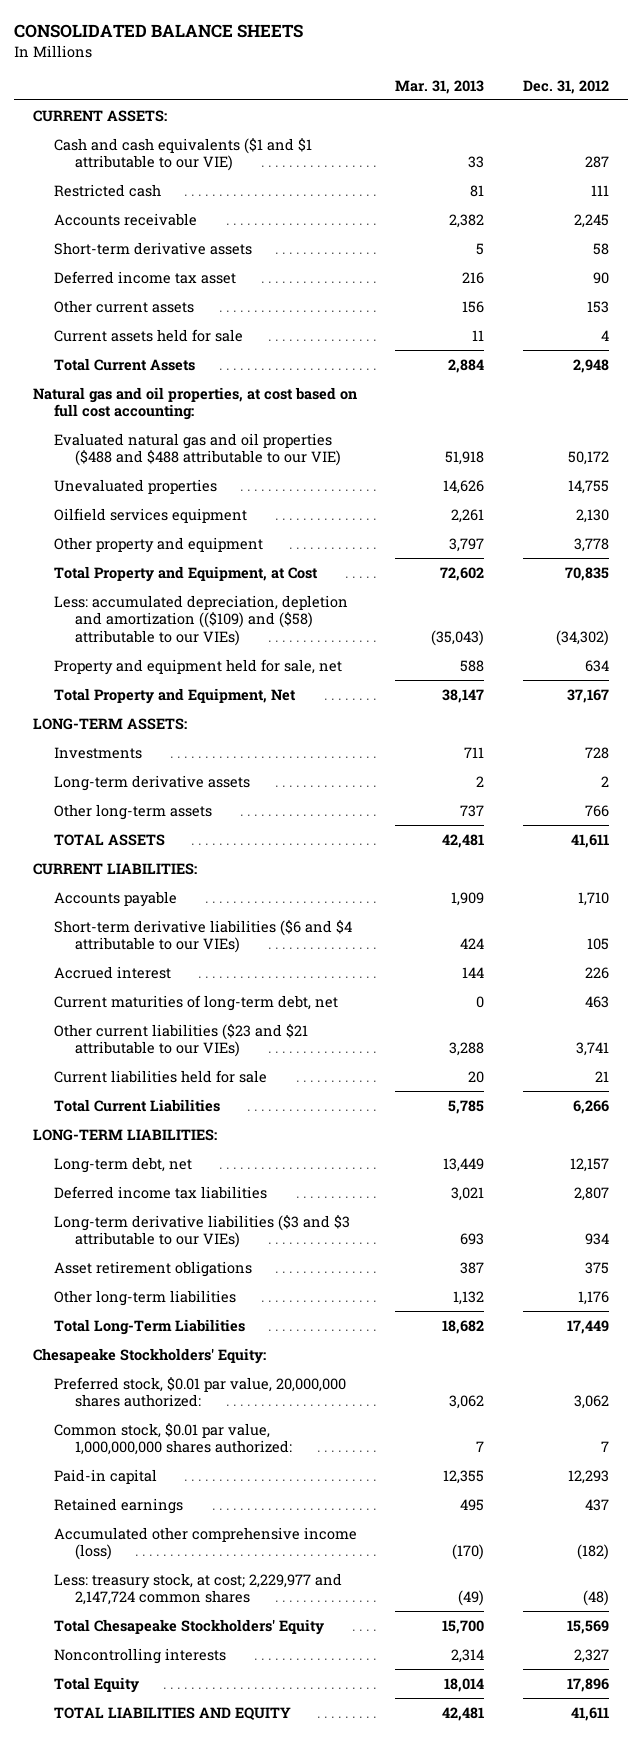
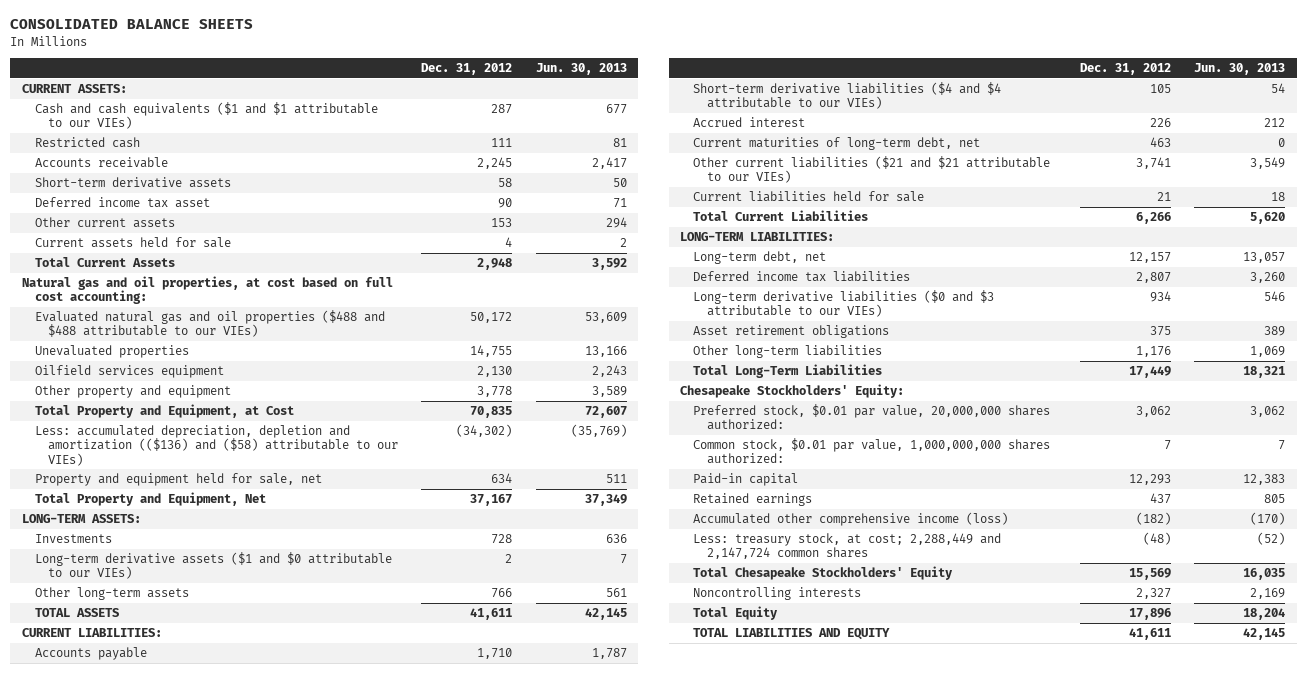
[395,79,485,94] Mar. 31, 2013 -> none
none -> [535,63,627,76] Jun. 30, 2013
[53,137,312,172] Cash and cash equivalents ($1 and $1 attributable to our VIE) -> [35,102,379,130] Cash and cash equivalents ($1 and $1 attributable to our VIEs)
[53,432,341,467] Evaluated natural gas and oil properties ($488 and $488 attributable to our VIE) -> [35,310,386,338] Evaluated natural gas and oil properties ($488 and $488 attributable to our VIEs)
[53,594,348,647] Less: accumulated depreciation, depletion and amortization (($109) and ($58) attributable to our VIEs) -> [35,425,399,466] Less: accumulated depreciation, depletion and amortization (($136) and ($58) attributable to our VIEs)
[53,774,250,791] Long-term derivative assets -> [35,552,393,580] Long-term derivative assets ($1 and $0 attributable to our VIEs)
[53,919,352,954] Short-term derivative liabilities ($6 and $4 attributable to our VIEs) -> [693,82,1002,110] Short-term derivative liabilities ($4 and $4 attributable to our VIEs)
[53,1023,308,1058] Other current liabilities ($23 and $21 attributable to our VIEs) -> [693,156,1051,184] Other current liabilities ($21 and $21 attributable to our VIEs)
[53,1214,350,1249] Long-term derivative liabilities ($3 and $3 attributable to our VIEs) -> [693,290,995,318] Long-term derivative liabilities ($0 and $3 attributable to our VIEs)
[53,1572,342,1606] Less: treasury stock, at cost; 2,229,977 and 2,147,724 common shares -> [693,533,1002,560] Less: treasury stock, at cost; 2,288,449 and 2,147,724 common shares

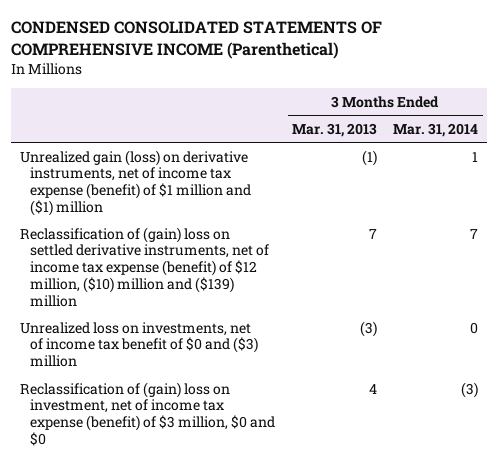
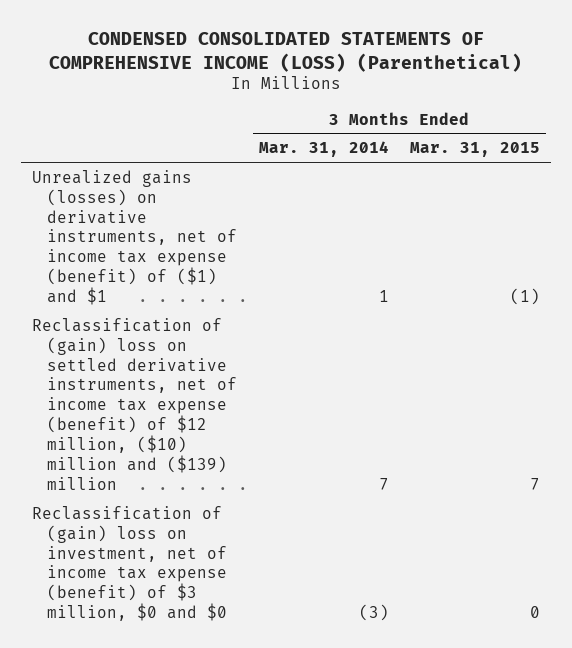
[11,21,383,60] CONDENSED CONSOLIDATED STATEMENTS OF COMPREHENSIVE INCOME (Parenthetical) -> [48,31,522,72] CONDENSED CONSOLIDATED STATEMENTS OF COMPREHENSIVE INCOME (LOSS) (Parenthetical)
[291,122,377,137] Mar. 31, 2013 -> none
none -> [410,142,541,158] Mar. 31, 2015
[19,149,252,216] Unrealized gain (loss) on derivative instruments, net of income tax expense (benefit) of $1 million and ($1) million -> [31,169,238,306] Unrealized gains (losses) on derivative instruments, net of income tax expense (benefit) of ($1) and $1
[19,321,259,368] Unrealized loss on investments, net of income tax benefit of $0 and ($3) million -> none

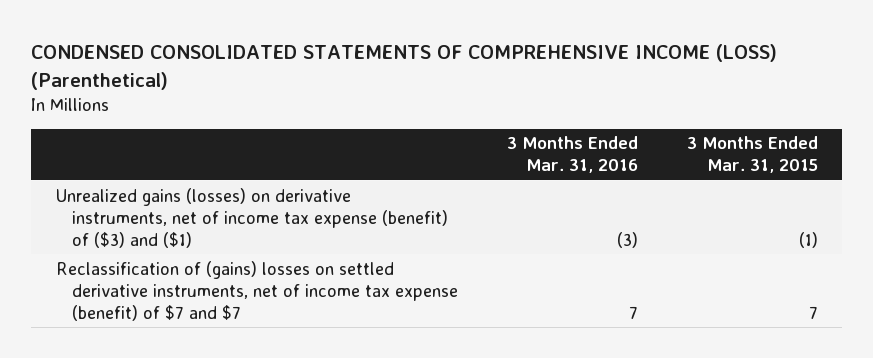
[258,141,389,158] Mar. 31, 2014 -> none
none -> [506,136,638,174] 3 Months Ended Mar. 31, 2016
[31,505,228,622] Reclassification of (gain) loss on investment, net of income tax expense (benefit) of $3 million, $0 and $0 -> none
[31,169,238,306] Unrealized gains (losses) on derivative instruments, net of income tax expense (benefit) of ($1) and $1 -> [55,187,448,248] Unrealized gains (losses) on derivative instruments, net of income tax expense (benefit) of ($3) and ($1)
[31,317,238,490] Reclassification of (gain) loss on settled derivative instruments, net of income tax expense (benefit) of $12 million, ($10) million and ($139) million -> [55,260,458,321] Reclassification of (gains) losses on settled derivative instruments, net of income tax expense (benefit) of $7 and $7

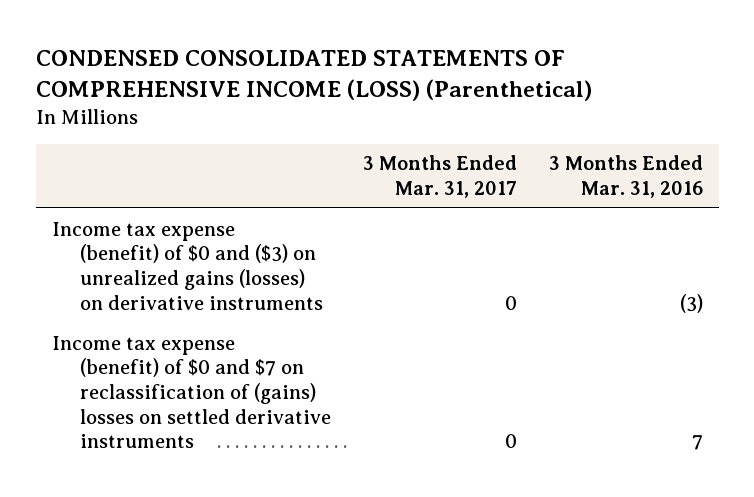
[686,136,818,174] 3 Months Ended Mar. 31, 2015 -> none
none -> [362,155,517,199] 3 Months Ended Mar. 31, 2017
[55,187,448,248] Unrealized gains (losses) on derivative instruments, net of income tax expense (benefit) of ($3) and ($1) -> [51,221,323,310] Income tax expense (benefit) of $0 and ($3) on unrealized gains (losses) on derivative instruments
[55,260,458,321] Reclassification of (gains) losses on settled derivative instruments, net of income tax expense (benefit) of $7 and $7 -> [51,335,331,449] Income tax expense (benefit) of $0 and $7 on reclassification of (gains) losses on settled derivative instruments

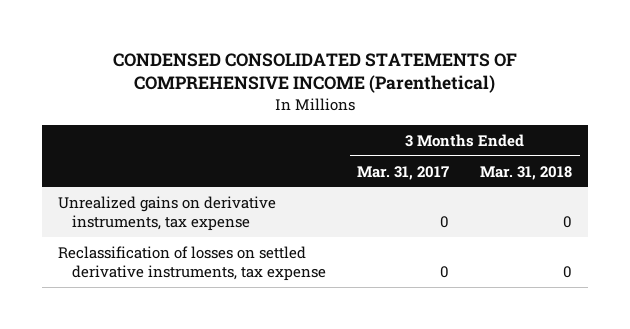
[35,50,592,102] CONDENSED CONSOLIDATED STATEMENTS OF COMPREHENSIVE INCOME (LOSS) (Parenthetical) -> [112,52,517,94] CONDENSED CONSOLIDATED STATEMENTS OF COMPREHENSIVE INCOME (Parenthetical)
[548,155,703,199] 3 Months Ended Mar. 31, 2016 -> none
none -> [480,165,573,180] Mar. 31, 2018
[51,221,323,310] Income tax expense (benefit) of $0 and ($3) on unrealized gains (losses) on derivative instruments -> [57,195,276,232] Unrealized gains on derivative instruments, tax expense
[51,335,331,449] Income tax expense (benefit) of $0 and $7 on reclassification of (gains) losses on settled derivative instruments -> [57,245,327,282] Reclassification of losses on settled derivative instruments, tax expense

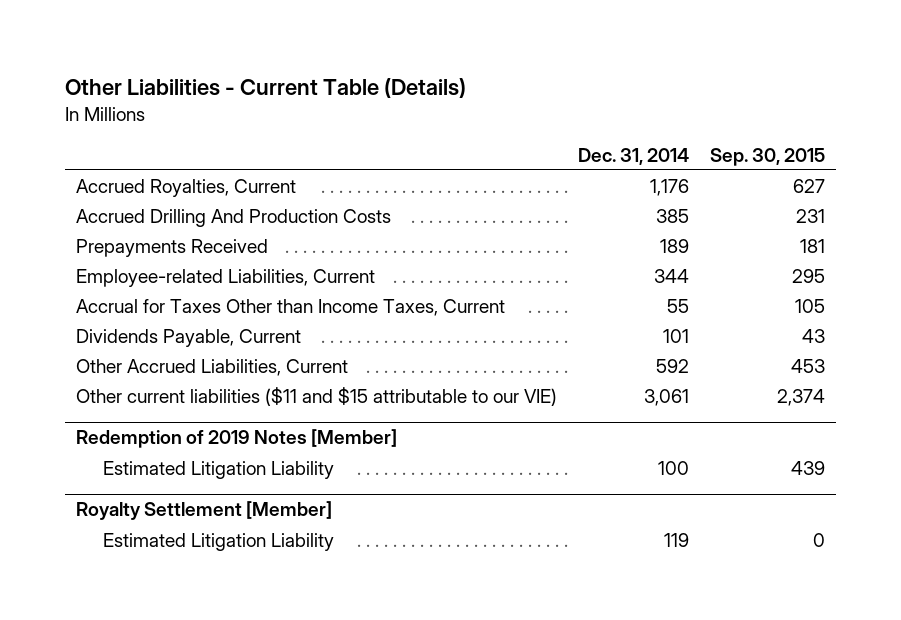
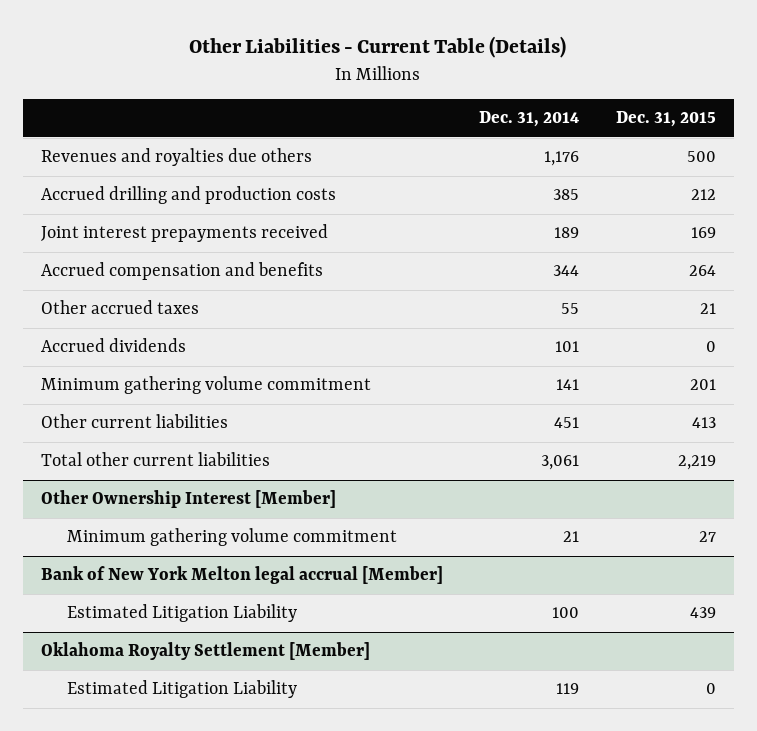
[710,147,826,166] Sep. 30, 2015 -> none
none -> [615,111,716,128] Dec. 31, 2015
[75,178,296,197] Accrued Royalties, Current -> [40,148,312,167] Revenues and royalties due others
[75,208,391,227] Accrued Drilling And Production Costs -> [40,186,336,205] Accrued drilling and production costs
[75,238,268,257] Prepayments Received -> [40,224,328,243] Joint interest prepayments received
[75,268,375,287] Employee-related Liabilities, Current -> [40,262,323,281] Accrued compensation and benefits
[75,298,505,316] Accrual for Taxes Other than Income Taxes, Current -> [40,300,199,315] Other accrued taxes
[75,328,301,347] Dividends Payable, Current -> [40,338,186,353] Accrued dividends
none -> [40,376,371,395] Minimum gathering volume commitment
[75,358,348,376] Other Accrued Liabilities, Current -> [40,414,228,429] Other current liabilities
[656,358,690,373] 592 -> [554,417,580,429] 451
[75,386,557,406] Other current liabilities ($11 and $15 attributable to our VIE) -> [40,452,270,467] Total other current liabilities
none -> [40,490,336,509] Other Ownership Interest [Member]
none -> [66,528,397,547] Minimum gathering volume commitment
[75,429,397,449] Redemption of 2019 Notes [Member] -> [40,566,443,585] Bank of New York Melton legal accrual [Member]
[75,501,332,521] Royalty Settlement [Member] -> [40,642,370,661] Oklahoma Royalty Settlement [Member]

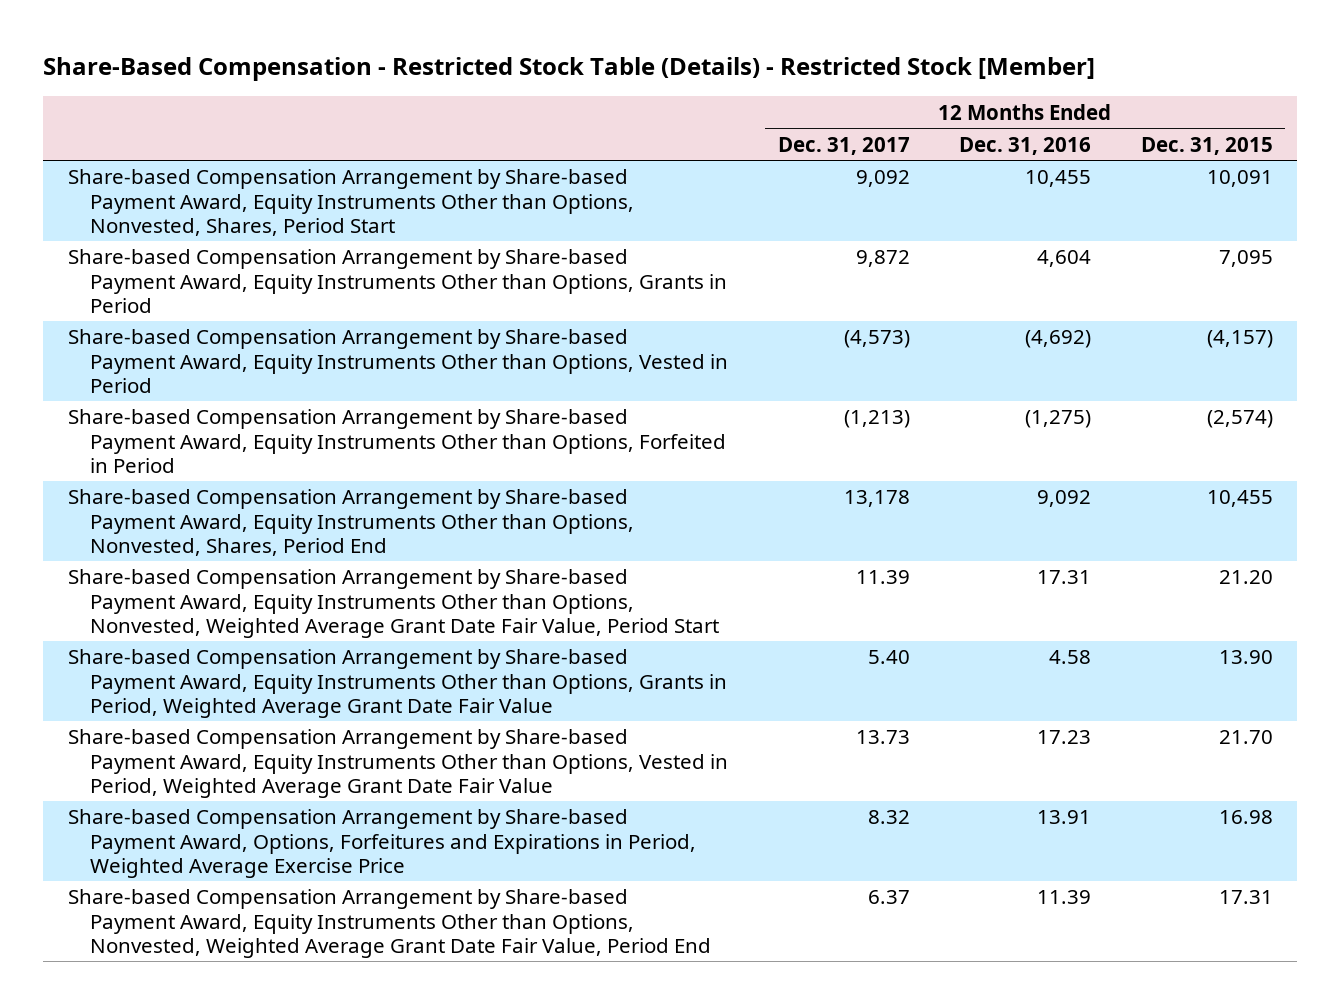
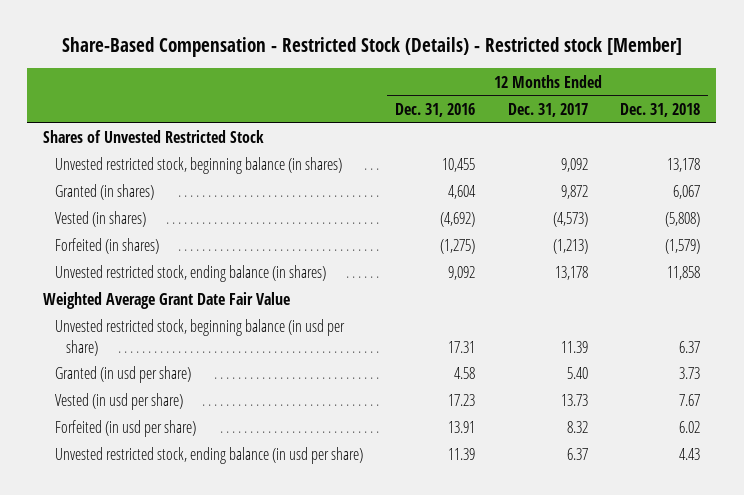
[43,57,1096,82] Share-Based Compensation - Restricted Stock Table (Details) - Restricted Stock [Member] -> [61,37,682,58] Share-Based Compensation - Restricted Stock (Details) - Restricted stock [Member]
[1140,136,1273,155] Dec. 31, 2015 -> none
none -> [620,102,701,117] Dec. 31, 2018
none -> [43,130,265,144] Shares of Unvested Restricted Stock
[68,169,635,236] Share-based Compensation Arrangement by Share-based Payment Award, Equity Instruments Other than Options, Nonvested, Shares, Period Start -> [54,157,342,175] Unvested restricted stock, beginning balance (in shares)
[68,249,728,313] Share-based Compensation Arrangement by Share-based Payment Award, Equity Instruments Other than Options, Grants in Period -> [54,184,154,201] Granted (in shares)
[68,329,729,393] Share-based Compensation Arrangement by Share-based Payment Award, Equity Instruments Other than Options, Vested in Period -> [54,211,146,228] Vested (in shares)
[68,409,727,473] Share-based Compensation Arrangement by Share-based Payment Award, Equity Instruments Other than Options, Forfeited in Period -> [54,238,159,255] Forfeited (in shares)
[68,489,635,556] Share-based Compensation Arrangement by Share-based Payment Award, Equity Instruments Other than Options, Nonvested, Shares, Period End -> [54,265,326,283] Unvested restricted stock, ending balance (in shares)
none -> [43,292,291,310] Weighted Average Grant Date Fair Value
[68,569,720,638] Share-based Compensation Arrangement by Share-based Payment Award, Equity Instruments Other than Options, Nonvested, Weighted Average Grant Date Fair Value, Period Start -> [54,319,345,356] Unvested restricted stock, beginning balance (in usd per share)
[68,649,728,718] Share-based Compensation Arrangement by Share-based Payment Award, Equity Instruments Other than Options, Grants in Period, Weighted Average Grant Date Fair Value -> [54,366,191,384] Granted (in usd per share)
[68,729,729,798] Share-based Compensation Arrangement by Share-based Payment Award, Equity Instruments Other than Options, Vested in Period, Weighted Average Grant Date Fair Value -> [54,393,183,411] Vested (in usd per share)
[68,809,697,878] Share-based Compensation Arrangement by Share-based Payment Award, Options, Forfeitures and Expirations in Period, Weighted Average Exercise Price -> [54,420,196,438] Forfeited (in usd per share)
[68,889,712,958] Share-based Compensation Arrangement by Share-based Payment Award, Equity Instruments Other than Options, Nonvested, Weighted Average Grant Date Fair Value, Period End -> [54,447,363,465] Unvested restricted stock, ending balance (in usd per share)

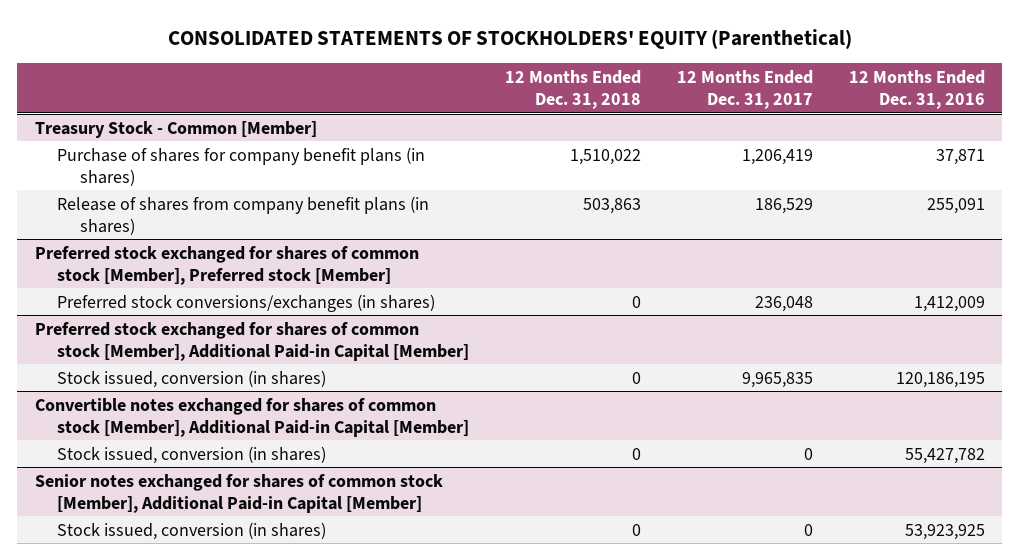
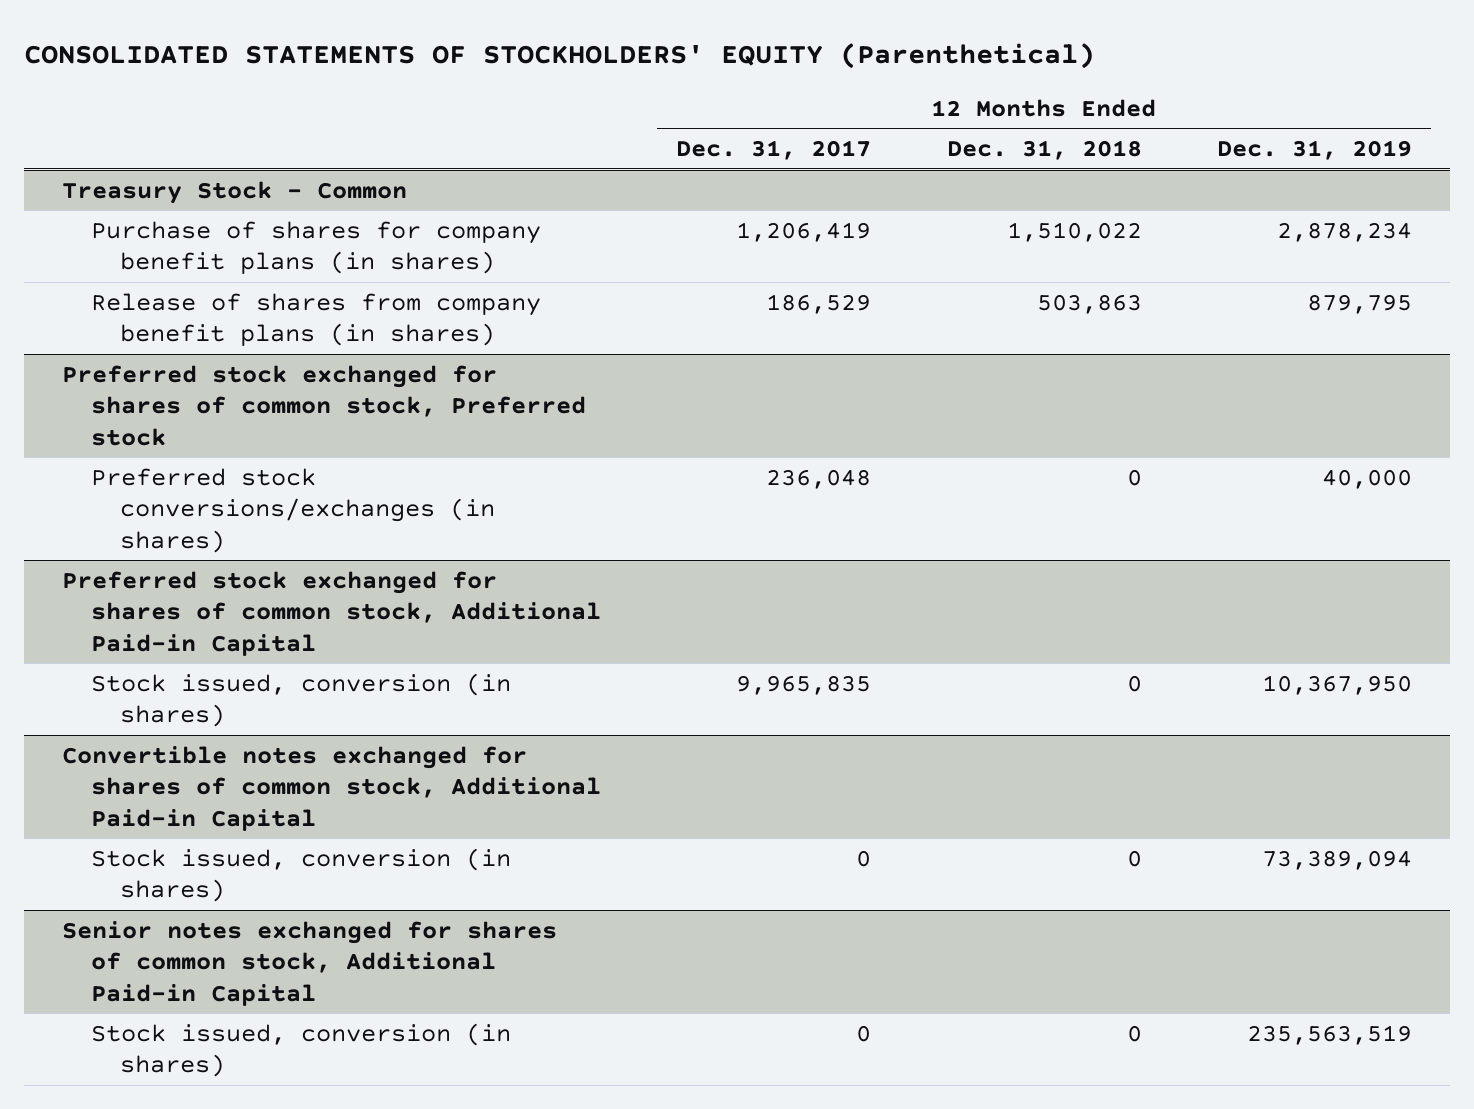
[848,69,985,110] 12 Months Ended Dec. 31, 2016 -> none
none -> [1216,140,1412,161] Dec. 31, 2019
[35,120,318,138] Treasury Stock - Common [Member] -> [61,180,407,204] Treasury Stock - Common
[35,245,420,285] Preferred stock exchanged for shares of common stock [Member], Preferred stock [Member] -> [61,364,586,446] Preferred stock exchanged for shares of common stock, Preferred stock
[35,321,470,361] Preferred stock exchanged for shares of common stock [Member], Additional Paid-in Capital [Member] -> [61,570,601,656] Preferred stock exchanged for shares of common stock, Additional Paid-in Capital
[35,397,470,437] Convertible notes exchanged for shares of common stock [Member], Additional Paid-in Capital [Member] -> [61,745,601,831] Convertible notes exchanged for shares of common stock, Additional Paid-in Capital
[35,473,444,513] Senior notes exchanged for shares of common stock [Member], Additional Paid-in Capital [Member] -> [61,920,557,1006] Senior notes exchanged for shares of common stock, Additional Paid-in Capital

